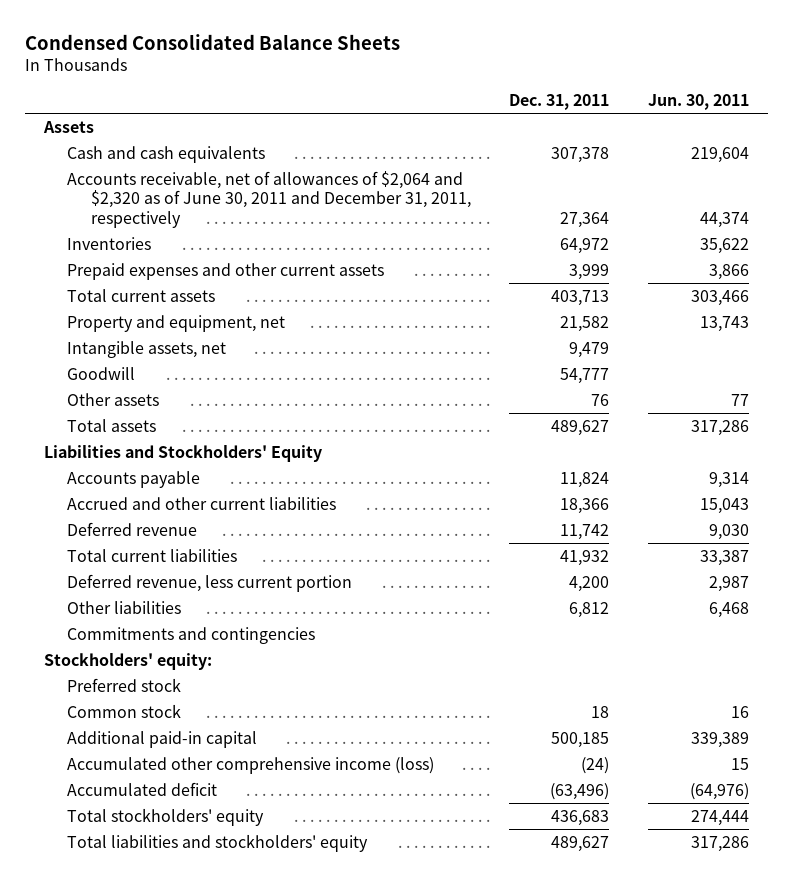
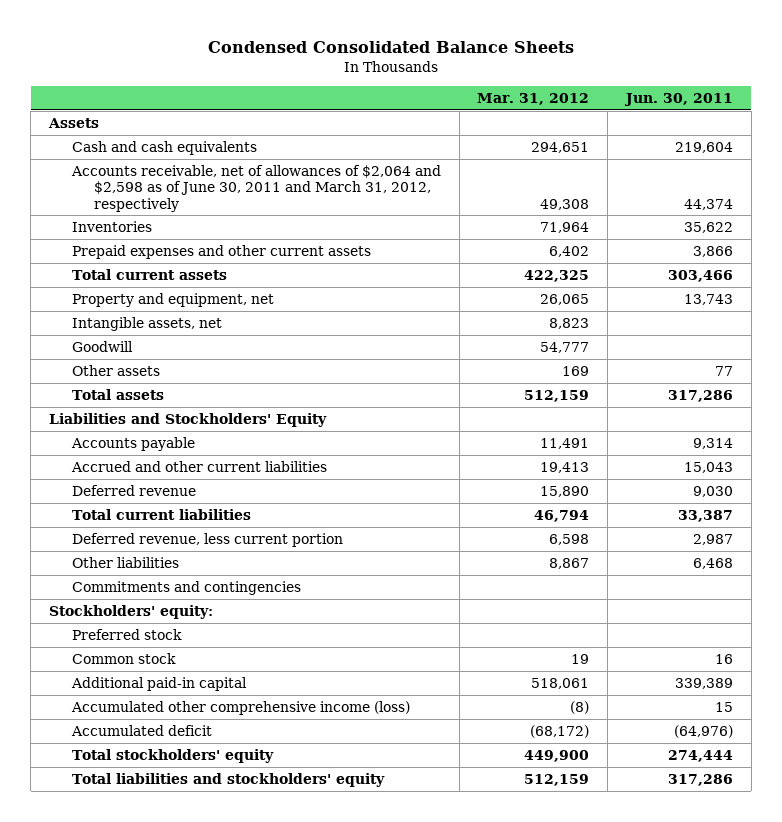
[509,94,610,111] Dec. 31, 2011 -> none
none -> [477,93,590,106] Mar. 31, 2012
[67,170,471,228] Accounts receivable, net of allowances of $2,064 and $2,320 as of June 30, 2011 and December 31, 2011, respectively -> [70,165,441,212] Accounts receivable, net of allowances of $2,064 and $2,598 as of June 30, 2011 and March 31, 2012, respectively

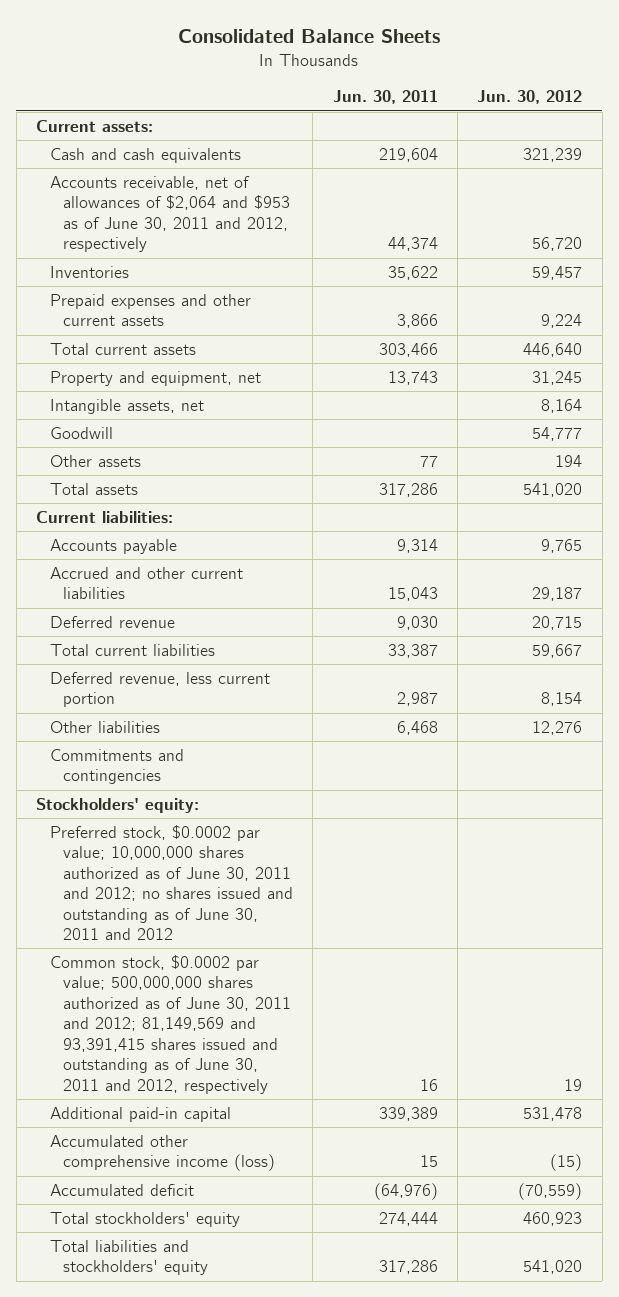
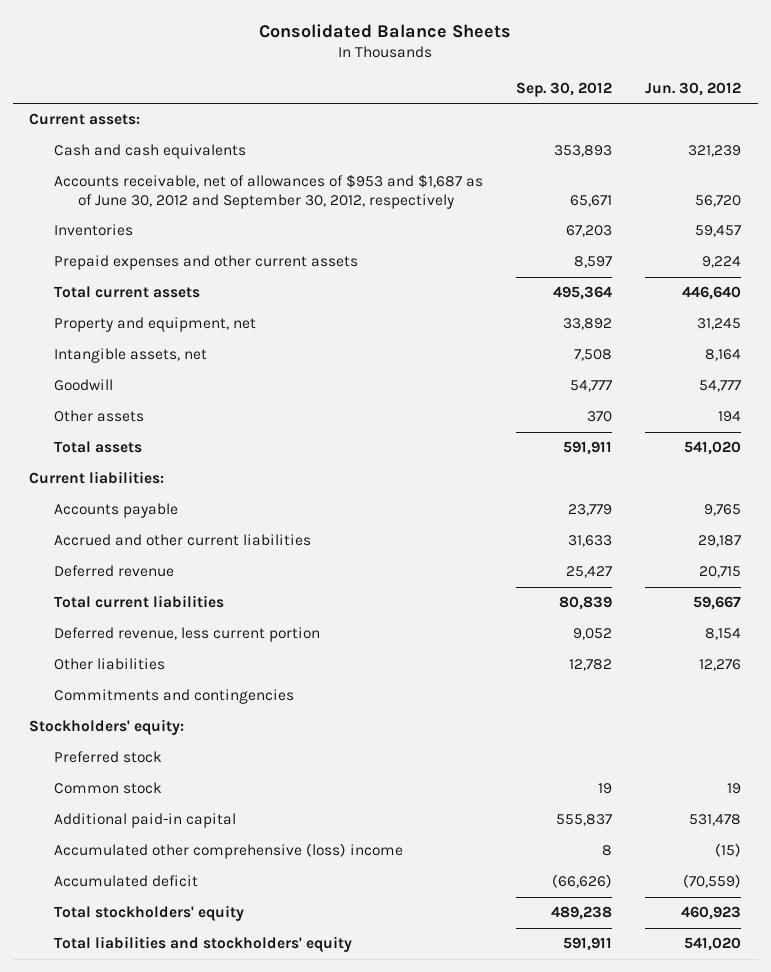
[332,90,438,105] Jun. 30, 2011 -> none
none -> [516,82,613,98] Sep. 30, 2012
[49,175,290,253] Accounts receivable, net of allowances of $2,064 and $953 as of June 30, 2011 and 2012, respectively -> [53,174,483,209] Accounts receivable, net of allowances of $953 and $1,687 as of June 30, 2012 and September 30, 2012, respectively
[49,824,293,941] Preferred stock, $0.0002 par value; 10,000,000 shares authorized as of June 30, 2011 and 2012; no shares issued and outstanding as of June 30, 2011 and 2012 -> [53,751,162,764] Preferred stock
[49,954,291,1094] Common stock, $0.0002 par value; 500,000,000 shares authorized as of June 30, 2011 and 2012; 81,149,569 and 93,391,415 shares issued and outstanding as of June 30, 2011 and 2012, respectively -> [53,782,162,795] Common stock
[49,1134,275,1172] Accumulated other comprehensive income (loss) -> [53,843,403,860] Accumulated other comprehensive (loss) income

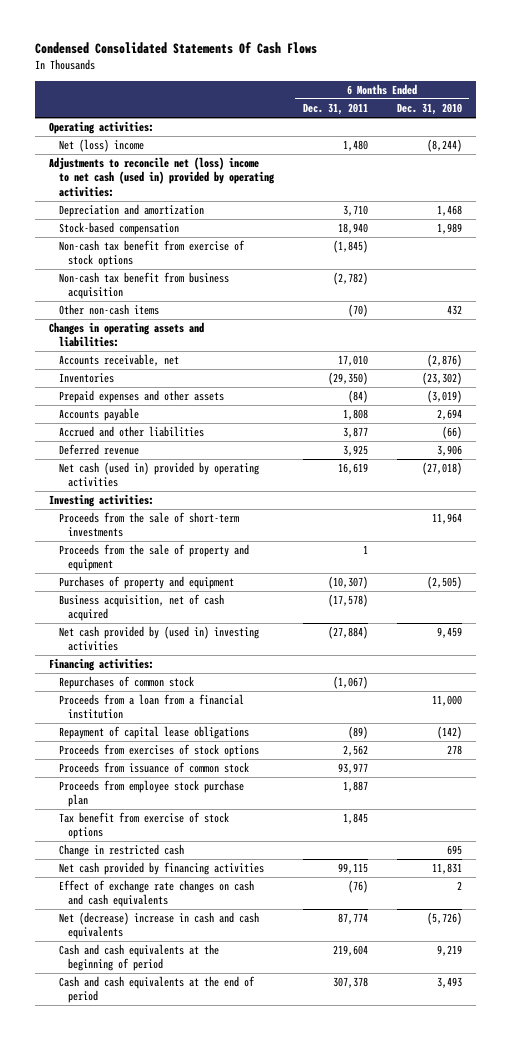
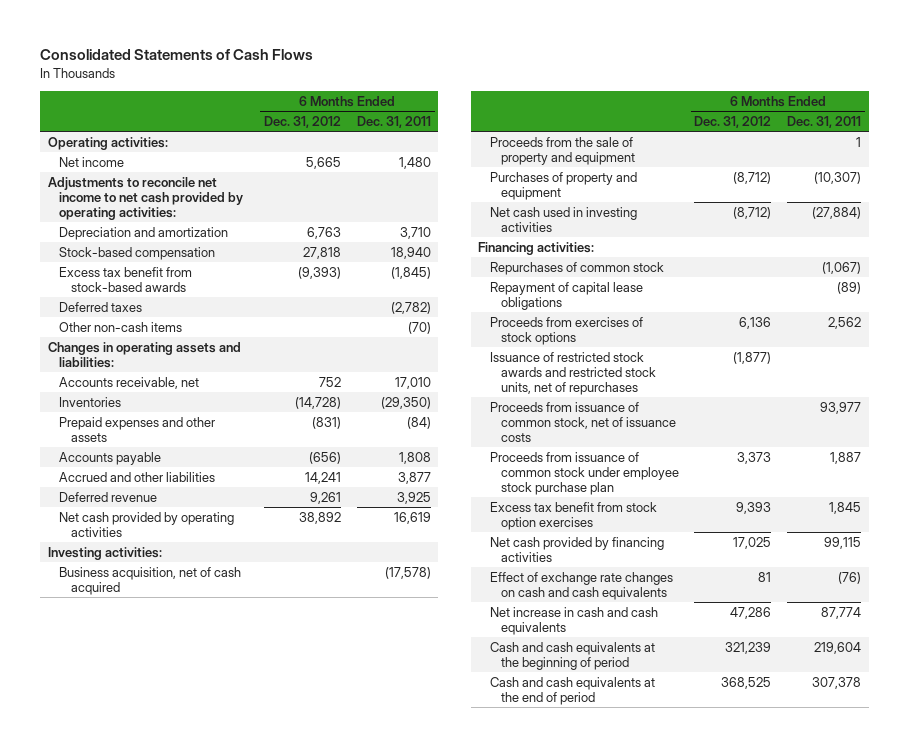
[34,42,317,55] Condensed Consolidated Statements Of Cash Flows -> [40,49,314,61] Consolidated Statements of Cash Flows
[396,103,462,116] Dec. 31, 2010 -> none
none -> [264,115,342,128] Dec. 31, 2012
[58,139,144,153] Net (loss) income -> [59,156,125,167] Net income
[49,157,275,197] Adjustments to reconcile net (loss) income to net cash (used in) provided by operating activities: -> [48,176,244,220] Adjustments to reconcile net income to net cash provided by operating activities:
[58,240,245,268] Non-cash tax benefit from exercise of stock options -> [59,266,193,292] Excess tax benefit from stock-based awards
[58,272,229,300] Non-cash tax benefit from business acquisition -> [59,301,143,312] Deferred taxes
[58,462,259,488] Net cash (used in) provided by operating activities -> [59,511,235,537] Net cash provided by operating activities
[58,512,239,538] Proceeds from the sale of short-term investments -> none
[58,594,224,622] Business acquisition, net of cash acquired -> [59,566,242,595] Business acquisition, net of cash acquired
[58,626,259,652] Net cash provided by (used in) investing activities -> [489,206,637,232] Net cash used in investing activities
[58,694,244,720] Proceeds from a loan from a financial institution -> none
[58,844,184,858] Change in restricted cash -> none
none -> [489,351,656,395] Issuance of restricted stock awards and restricted stock units, net of repurchases
[58,762,249,774] Proceeds from issuance of common stock -> [489,401,676,442] Proceeds from issuance of common stock, net of issuance costs
[58,780,244,808] Proceeds from employee stock purchase plan -> [489,451,679,495] Proceeds from issuance of common stock under employee stock purchase plan
[58,812,229,840] Tax benefit from exercise of stock options -> [489,501,657,530] Excess tax benefit from stock option exercises
[58,912,259,940] Net (decrease) increase in cash and cash equivalents -> [489,606,658,635] Net increase in cash and cash equivalents

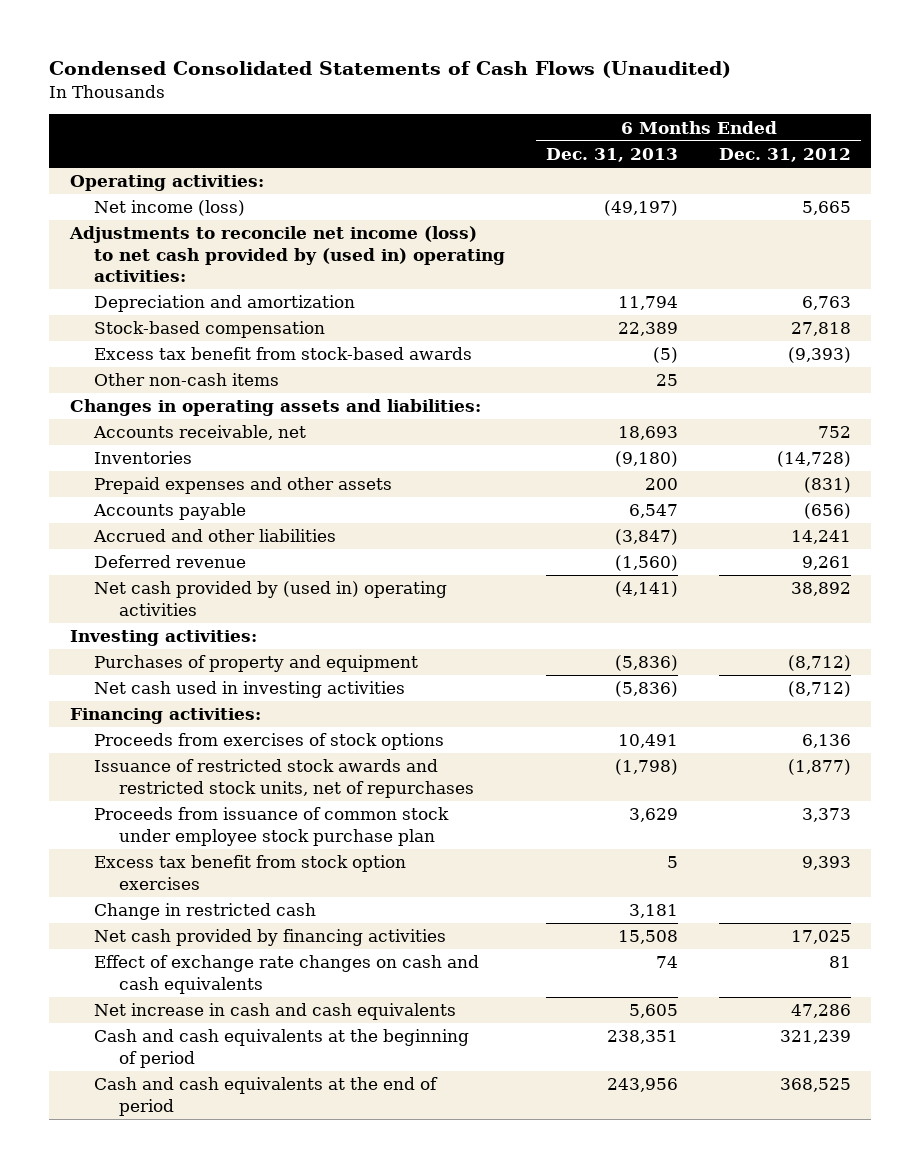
[40,49,314,61] Consolidated Statements of Cash Flows -> [49,61,732,79] Condensed Consolidated Statements of Cash Flows (Unaudited)
[356,115,431,128] Dec. 31, 2011 -> none
none -> [546,148,679,163] Dec. 31, 2013
[59,156,125,167] Net income -> [94,200,246,217] Net income (loss)
[48,176,244,220] Adjustments to reconcile net income to net cash provided by operating activities: -> [68,226,506,283] Adjustments to reconcile net income (loss) to net cash provided by (used in) operating activities:
[59,301,143,312] Deferred taxes -> none
[59,511,235,537] Net cash provided by operating activities -> [94,581,448,616] Net cash provided by (used in) operating activities
[59,566,242,595] Business acquisition, net of cash acquired -> none
[489,136,635,165] Proceeds from the sale of property and equipment -> none
[489,261,664,275] Repurchases of common stock -> none
[489,281,643,310] Repayment of capital lease obligations -> none
[489,401,676,442] Proceeds from issuance of common stock, net of issuance costs -> none
none -> [94,903,317,921] Change in restricted cash

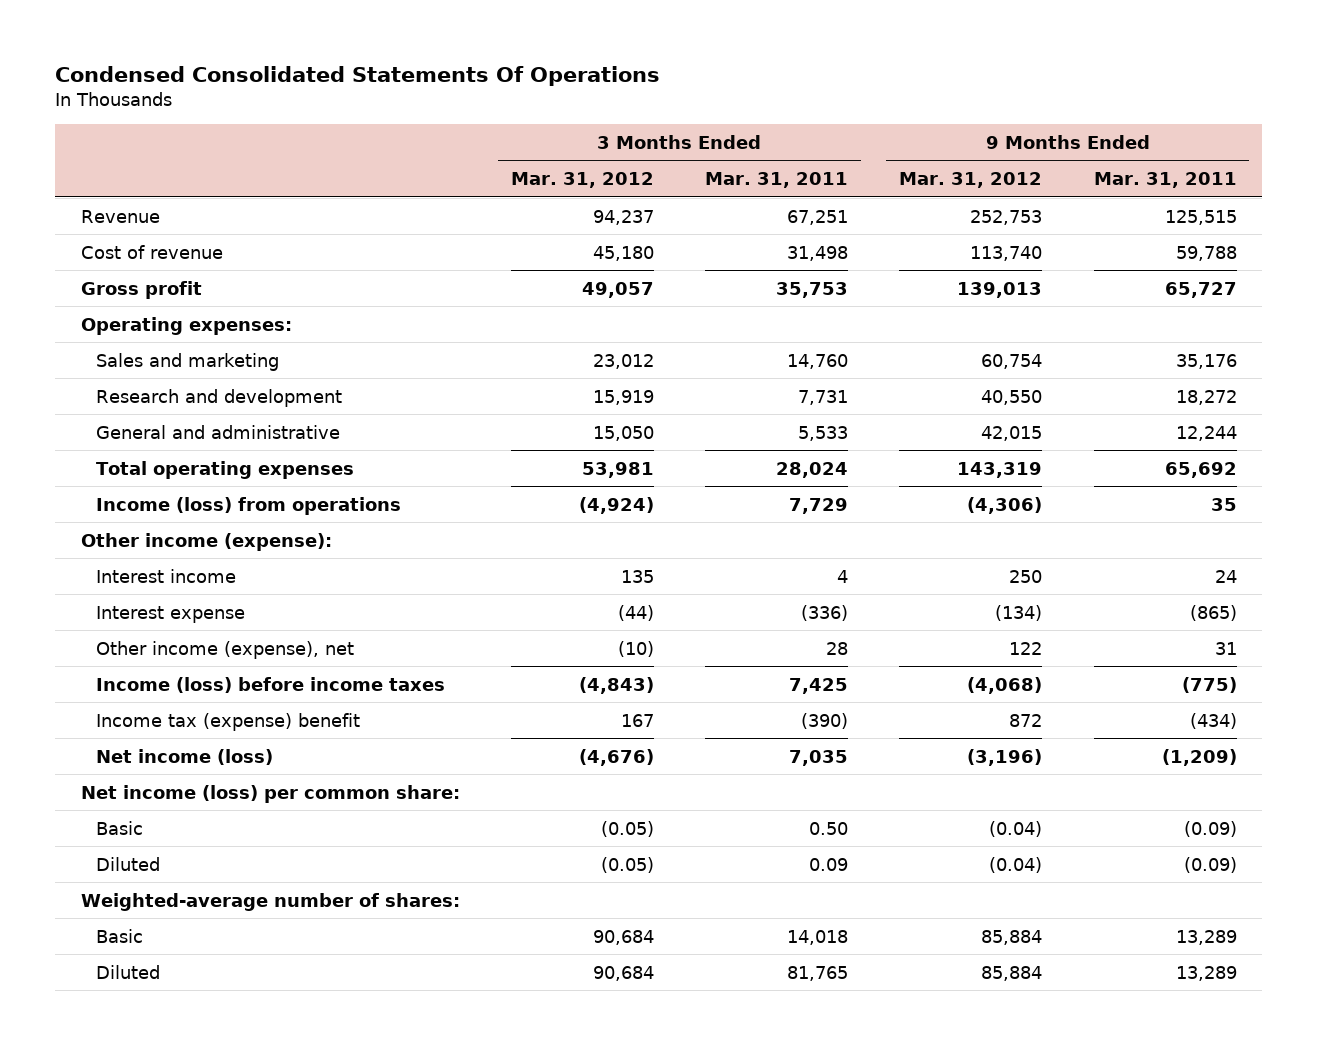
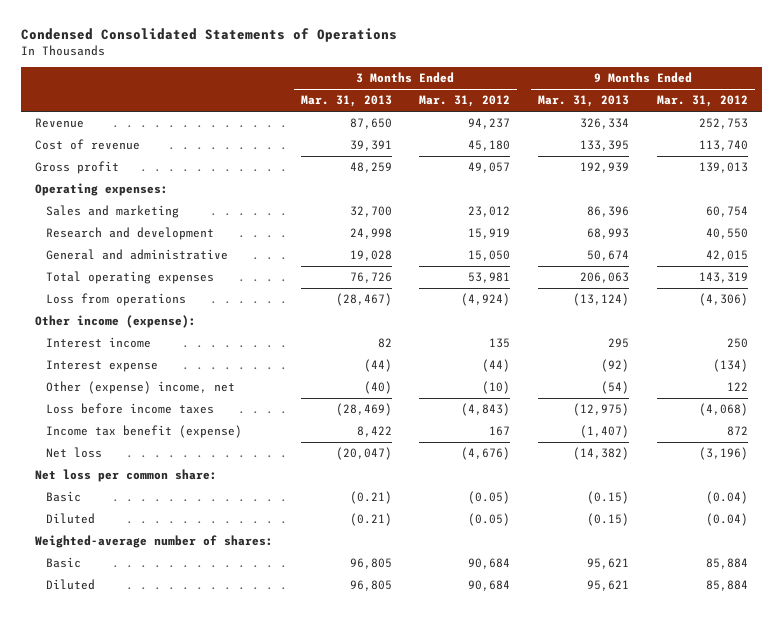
[54,66,660,87] Condensed Consolidated Statements Of Operations -> [20,28,397,43] Condensed Consolidated Statements of Operations
[705,172,849,189] Mar. 31, 2011 -> none
[1093,172,1237,189] Mar. 31, 2011 -> none
none -> [300,95,392,108] Mar. 31, 2013
none -> [537,95,629,108] Mar. 31, 2013
[96,496,402,515] Income (loss) from operations -> [46,293,187,307] Loss from operations
[96,640,355,659] Other income (expense), net -> [46,381,236,395] Other (expense) income, net
[96,676,446,693] Income (loss) before income taxes -> [46,403,215,415] Loss before income taxes
[96,712,361,731] Income tax (expense) benefit -> [46,425,243,439] Income tax benefit (expense)
[96,748,274,765] Net income (loss) -> [46,447,103,459] Net loss
[80,784,460,803] Net income (loss) per common share: -> [34,469,217,483] Net loss per common share:

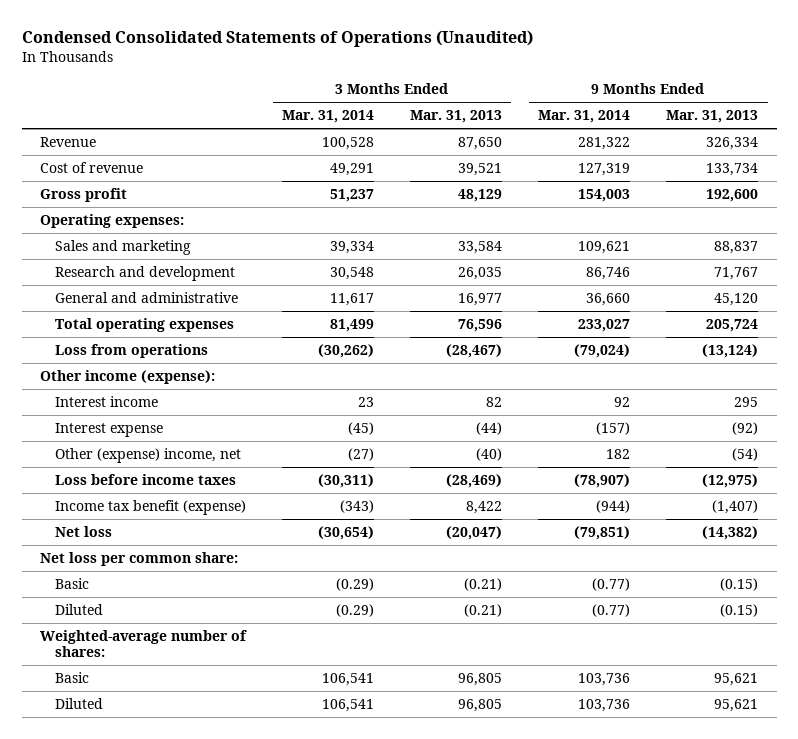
[20,28,397,43] Condensed Consolidated Statements of Operations -> [21,30,533,48] Condensed Consolidated Statements of Operations (Unaudited)
[419,95,511,108] Mar. 31, 2012 -> none
[656,95,748,108] Mar. 31, 2012 -> none
none -> [282,110,375,124] Mar. 31, 2014
none -> [538,110,631,124] Mar. 31, 2014
[349,140,392,152] 39,391 -> [458,163,503,177] 39,521
[579,140,629,152] 133,395 -> [706,163,759,177] 133,734
[349,162,392,174] 48,259 -> [458,189,503,203] 48,129
[579,162,629,174] 192,939 -> [706,189,759,203] 192,600
[349,206,392,218] 32,700 -> [458,241,503,255] 33,584
[586,206,629,218] 86,396 -> [714,241,759,255] 88,837
[349,228,392,240] 24,998 -> [458,267,503,281] 26,035
[586,228,629,240] 68,993 -> [714,267,759,281] 71,767
[349,250,392,262] 19,028 -> [458,293,503,307] 16,977
[586,250,629,262] 50,674 -> [714,293,759,307] 45,120
[349,272,392,284] 76,726 -> [458,319,503,333] 76,596
[579,272,629,284] 206,063 -> [706,319,759,333] 205,724

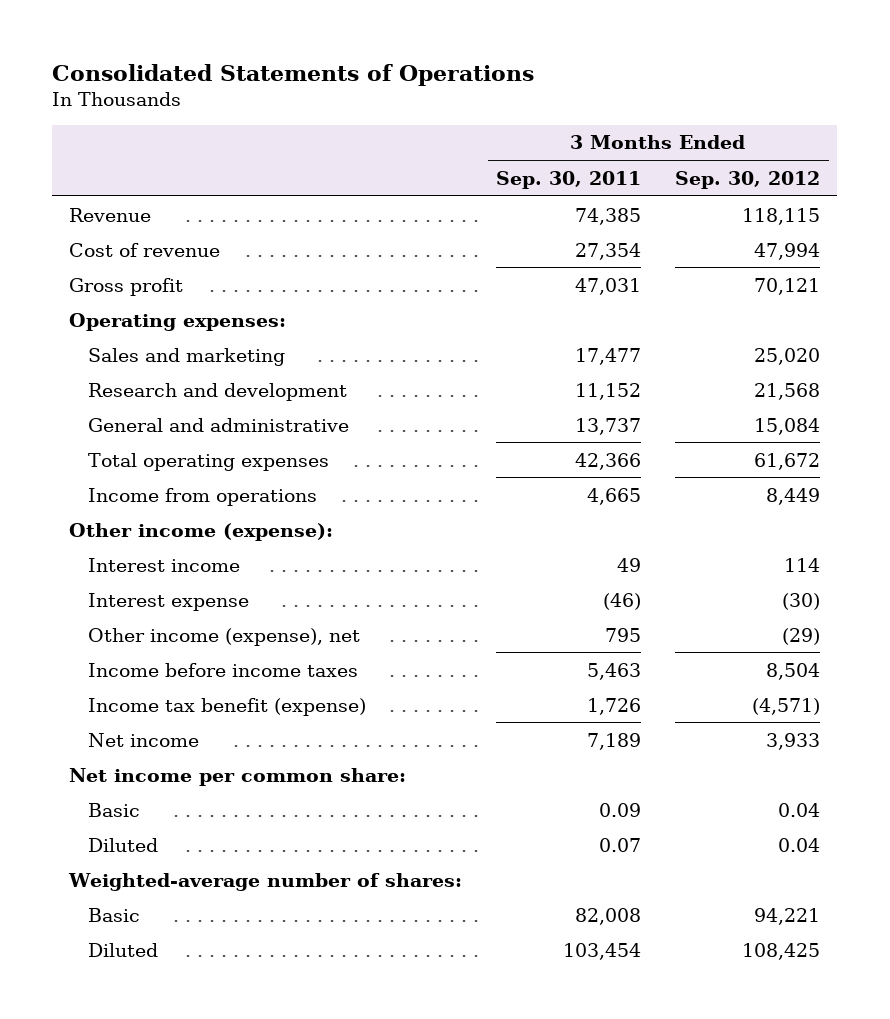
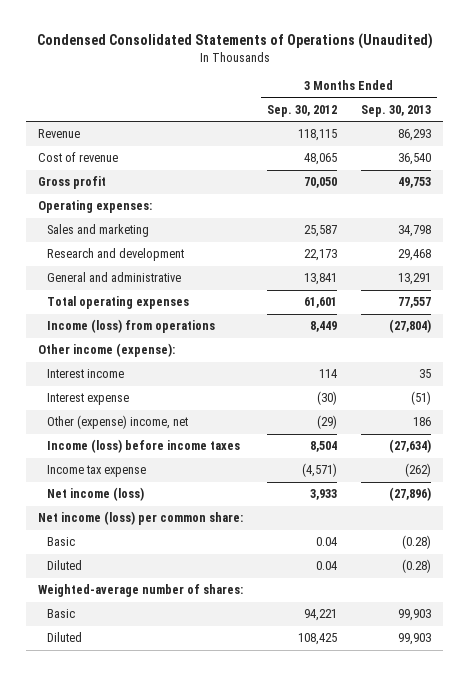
[52,64,535,87] Consolidated Statements of Operations -> [36,33,433,50] Condensed Consolidated Statements of Operations (Unaudited)
[496,170,642,189] Sep. 30, 2011 -> none
none -> [361,104,432,117] Sep. 30, 2013
[754,242,821,260] 47,994 -> [304,153,338,166] 48,065
[754,277,821,295] 70,121 -> [304,177,338,189] 70,050
[754,347,821,365] 25,020 -> [304,225,338,238] 25,587
[754,382,821,400] 21,568 -> [304,249,338,262] 22,173
[754,417,821,435] 15,084 -> [304,273,338,286] 13,841
[754,452,821,470] 61,672 -> [304,297,338,309] 61,601
[87,487,317,506] Income from operations -> [47,319,216,334] Income (loss) from operations
[87,627,360,646] Other income (expense), net -> [47,415,189,430] Other (expense) income, net
[87,662,358,677] Income before income taxes -> [47,439,241,454] Income (loss) before income taxes
[87,697,366,716] Income tax benefit (expense) -> [47,465,147,478] Income tax expense
[87,732,199,747] Net income -> [47,487,145,502] Net income (loss)
[69,767,407,786] Net income per common share: -> [38,511,244,526] Net income (loss) per common share:

